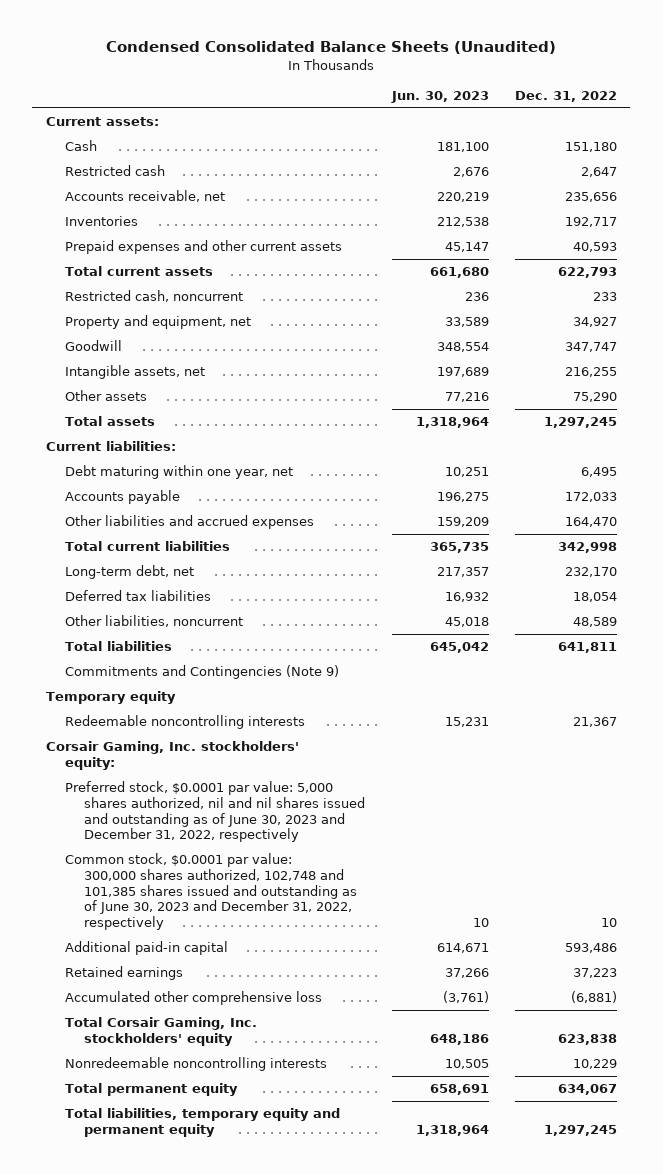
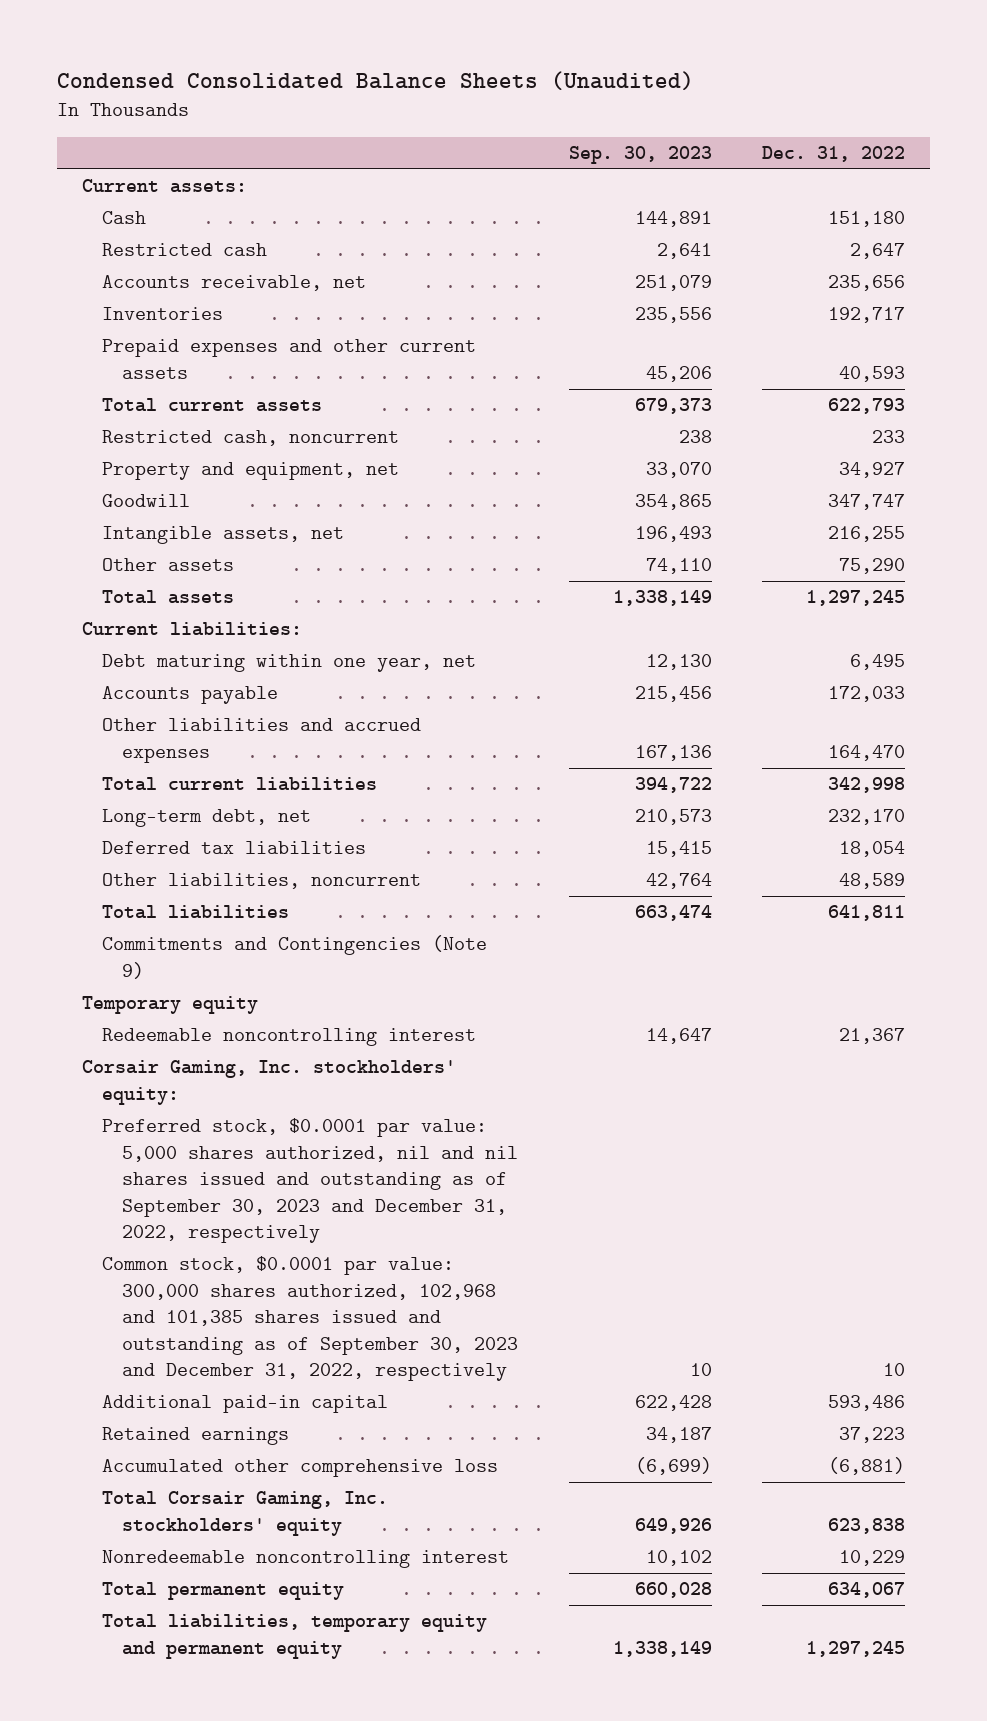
[390,90,489,103] Jun. 30, 2023 -> none
none -> [568,145,712,164] Sep. 30, 2023
[64,715,305,730] Redeemable noncontrolling interests -> [102,1028,477,1047] Redeemable noncontrolling interest
[64,781,366,843] Preferred stock, $0.0001 par value: 5,000 shares authorized, nil and nil shares issued and outstanding as of June 30, 2023 and December 31, 2022, respectively -> [102,1118,519,1244] Preferred stock, $0.0001 par value: 5,000 shares authorized, nil and nil shares issued and outstanding as of September 30, 2023 and December 31, 2022, respectively
[64,853,358,931] Common stock, $0.0001 par value: 300,000 shares authorized, 102,748 and 101,385 shares issued and outstanding as of June 30, 2023 and December 31, 2022, respectively -> [102,1256,519,1382] Common stock, $0.0001 par value: 300,000 shares authorized, 102,968 and 101,385 shares issued and outstanding as of September 30, 2023 and December 31, 2022, respectively
[64,1057,327,1072] Nonredeemable noncontrolling interests -> [102,1550,510,1569] Nonredeemable noncontrolling interest

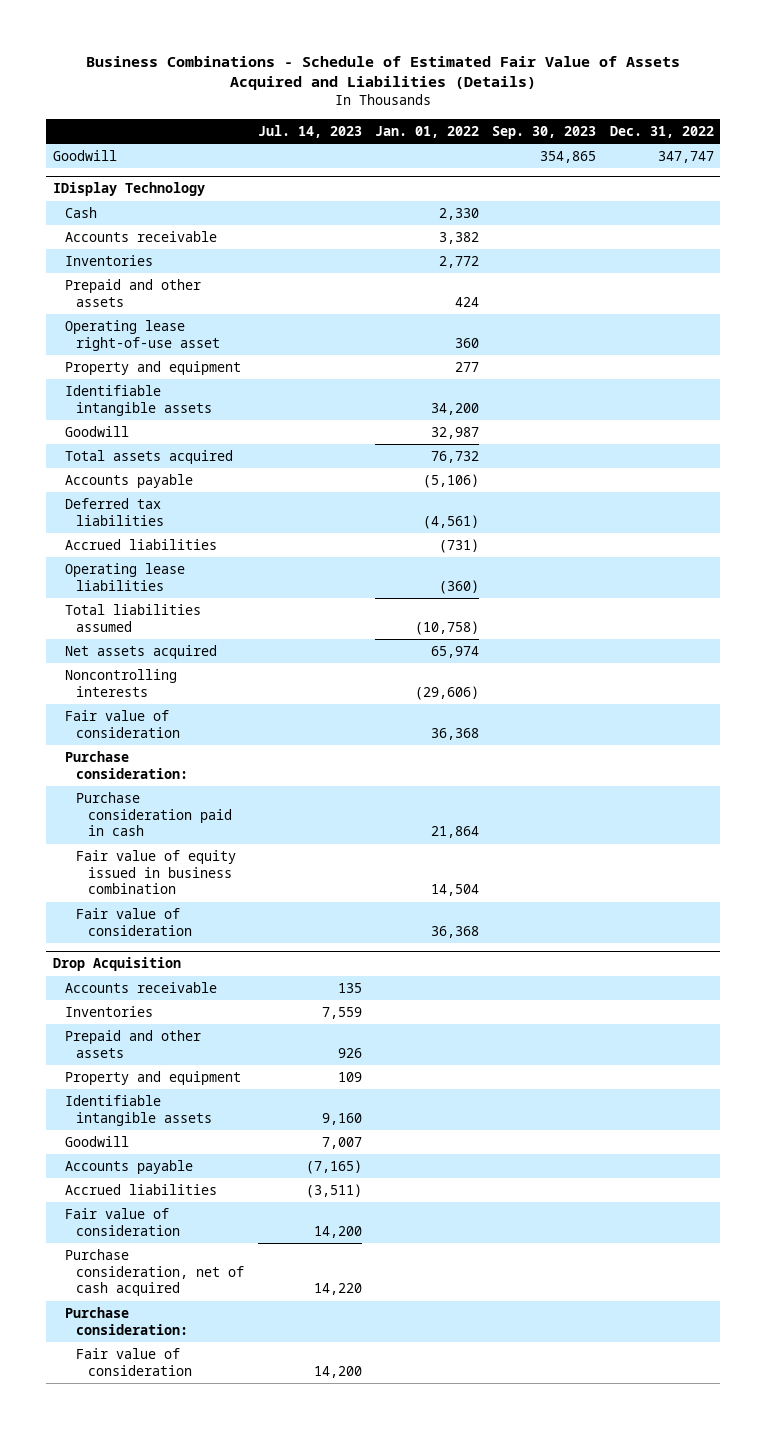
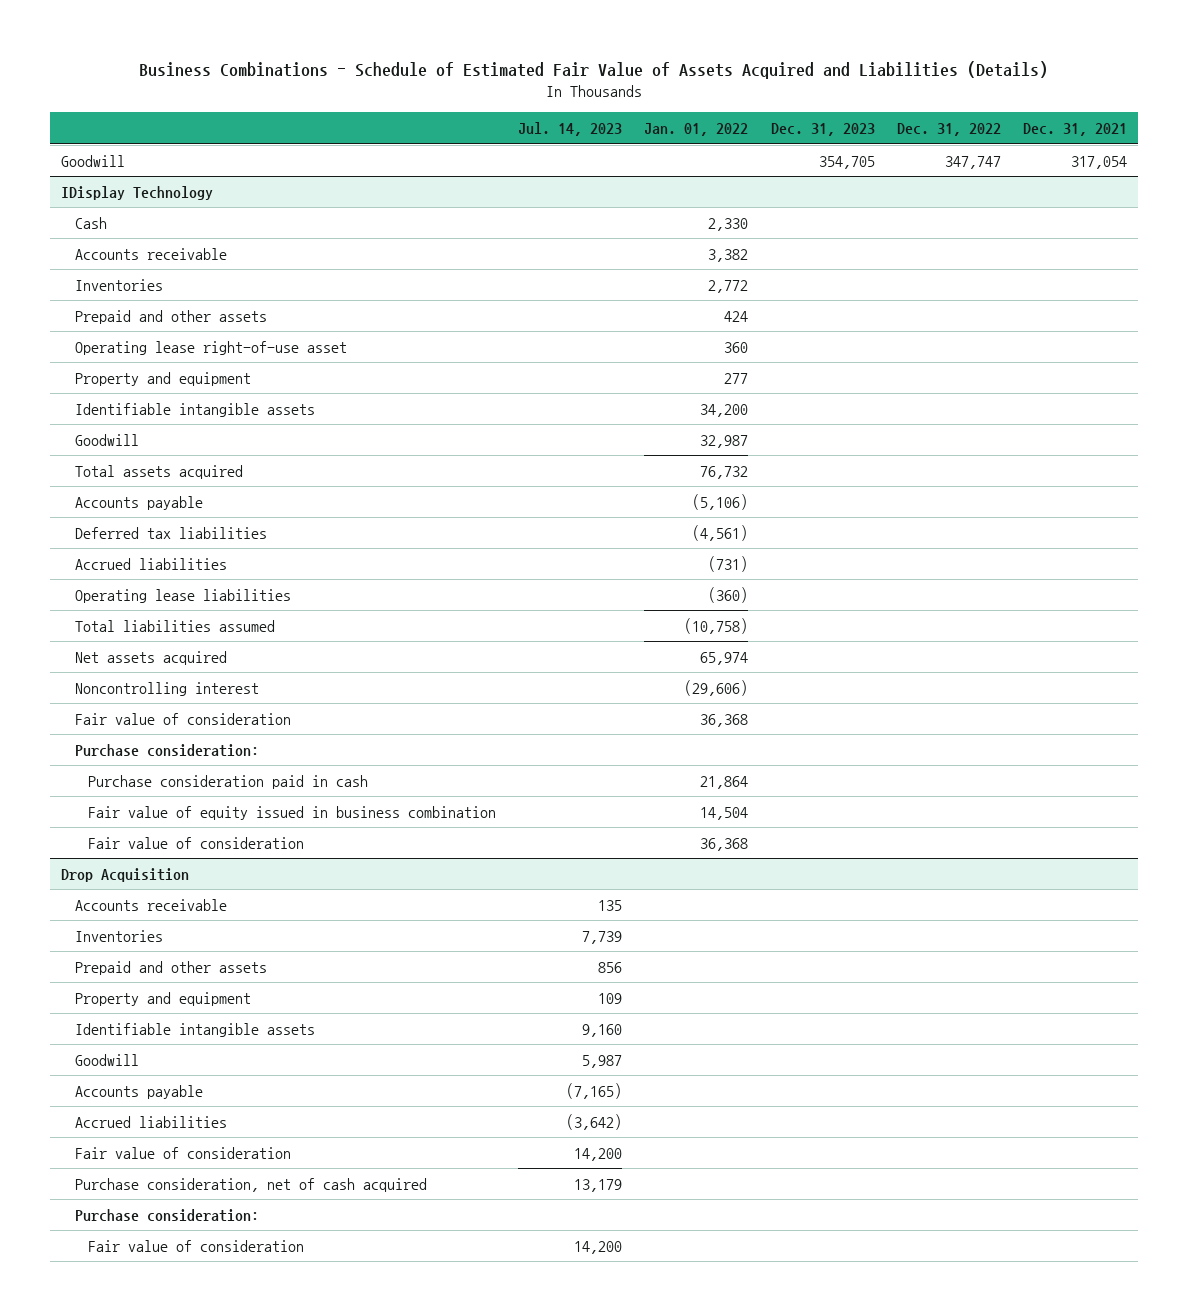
[492,125,597,139] Sep. 30, 2023 -> none
none -> [770,122,875,136] Dec. 31, 2023
none -> [1023,122,1128,136] Dec. 31, 2021
[64,668,177,697] Noncontrolling interests -> [74,681,259,696] Noncontrolling interest
[321,1006,362,1019] 7,559 -> [582,930,623,944] 7,739
[337,1047,362,1058] 926 -> [598,961,623,973] 856
[321,1136,362,1149] 7,007 -> [582,1054,623,1068] 5,987
[305,1183,362,1198] (3,511) -> [566,1113,623,1130] (3,642)
[313,1283,362,1296] 14,220 -> [574,1178,623,1192] 13,179

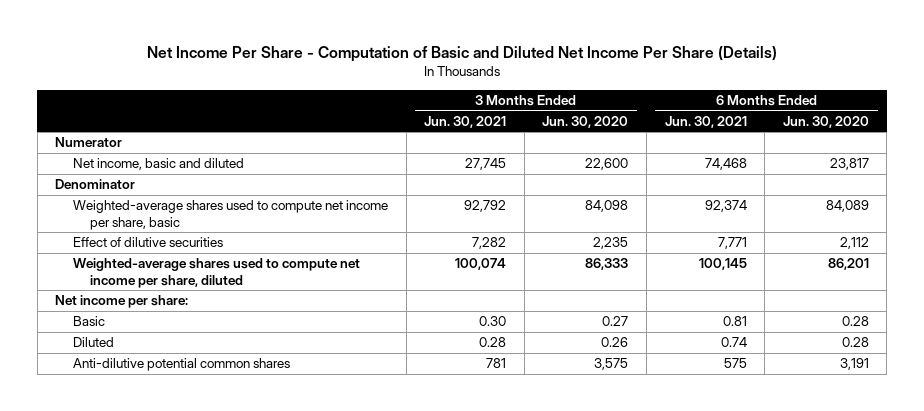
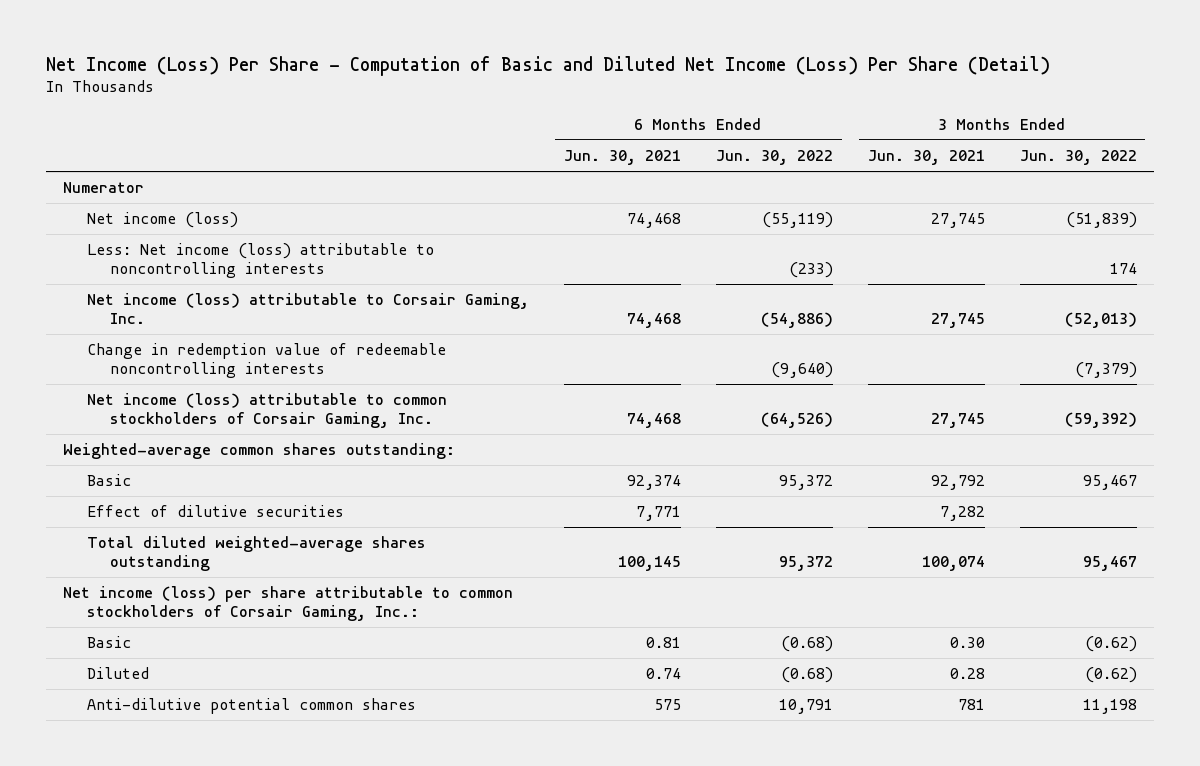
[147,46,778,63] Net Income Per Share - Computation of Basic and Diluted Net Income Per Share (Details) -> [45,55,1050,76] Net Income (Loss) Per Share - Computation of Basic and Diluted Net Income (Loss) Per Share (Detail)
[542,115,629,128] Jun. 30, 2020 -> none
[782,115,869,128] Jun. 30, 2020 -> none
none -> [715,150,833,166] Jun. 30, 2022
none -> [1019,150,1137,166] Jun. 30, 2022
none -> [86,212,238,229] Net income (loss)
none -> [86,243,434,279] Less: Net income (loss) attributable to noncontrolling interests
[72,158,244,171] Net income, basic and diluted -> [86,293,529,325] Net income (loss) attributable to Corsair Gaming, Inc.
none -> [86,343,446,379] Change in redemption value of redeemable noncontrolling interests
none -> [86,393,447,429] Net income (loss) attributable to common stockholders of Corsair Gaming, Inc.
[55,179,136,190] Denominator -> [63,443,456,460] Weighted-average common shares outstanding:
[72,200,388,230] Weighted-average shares used to compute net income per share, basic -> [86,474,131,487] Basic
[55,295,189,309] Net income per share: -> none
[72,258,360,288] Weighted-average shares used to compute net income per share, diluted -> [86,536,426,572] Total diluted weighted-average shares outstanding
none -> [63,586,514,622] Net income (loss) per share attributable to common stockholders of Corsair Gaming, Inc.:

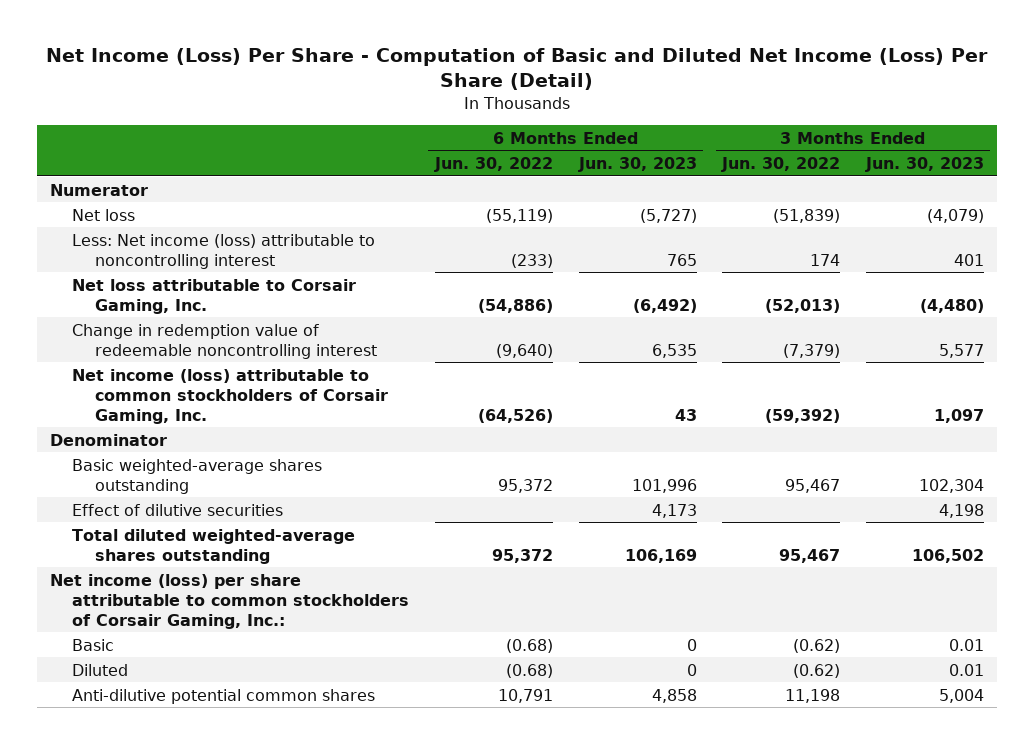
[563,150,681,166] Jun. 30, 2021 -> none
[867,150,985,166] Jun. 30, 2021 -> none
none -> [577,157,697,173] Jun. 30, 2023
none -> [864,157,984,173] Jun. 30, 2023
[86,212,238,229] Net income (loss) -> [72,208,136,221] Net loss
[86,243,434,279] Less: Net income (loss) attributable to noncontrolling interests -> [72,233,376,269] Less: Net income (loss) attributable to noncontrolling interest
[86,293,529,325] Net income (loss) attributable to Corsair Gaming, Inc. -> [72,278,357,314] Net loss attributable to Corsair Gaming, Inc.
[86,343,446,379] Change in redemption value of redeemable noncontrolling interests -> [72,323,377,359] Change in redemption value of redeemable noncontrolling interest
[63,443,456,460] Weighted-average common shares outstanding: -> [50,433,168,446] Denominator
[86,474,131,487] Basic -> [72,458,323,494] Basic weighted-average shares outstanding

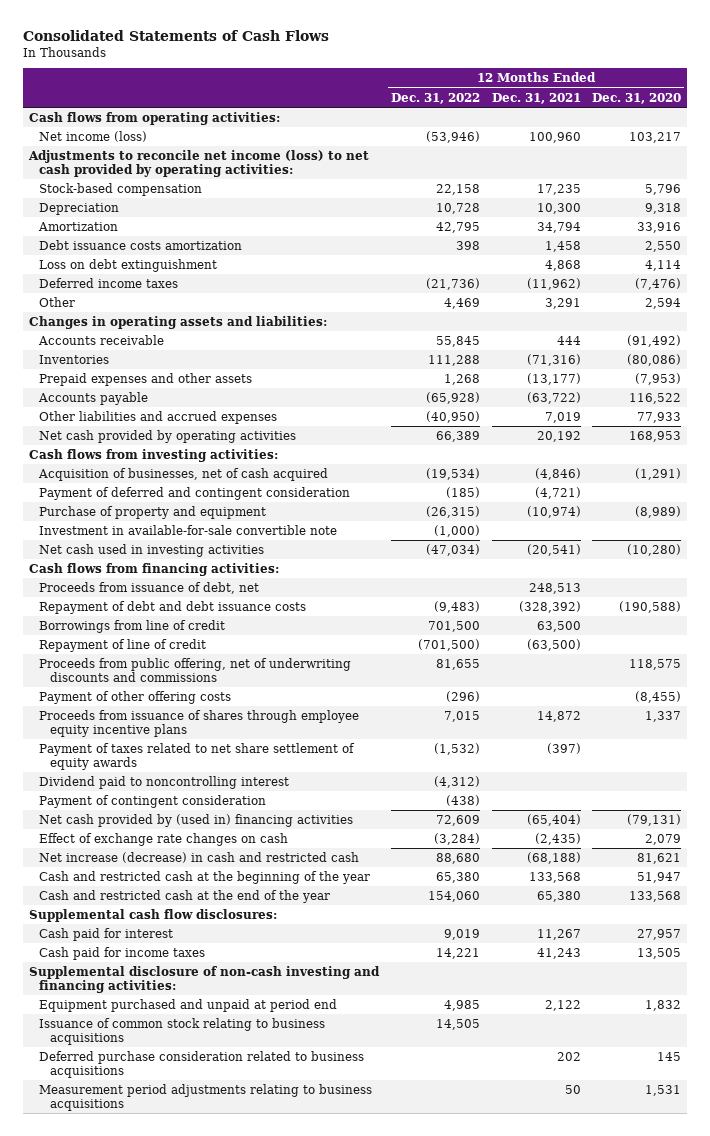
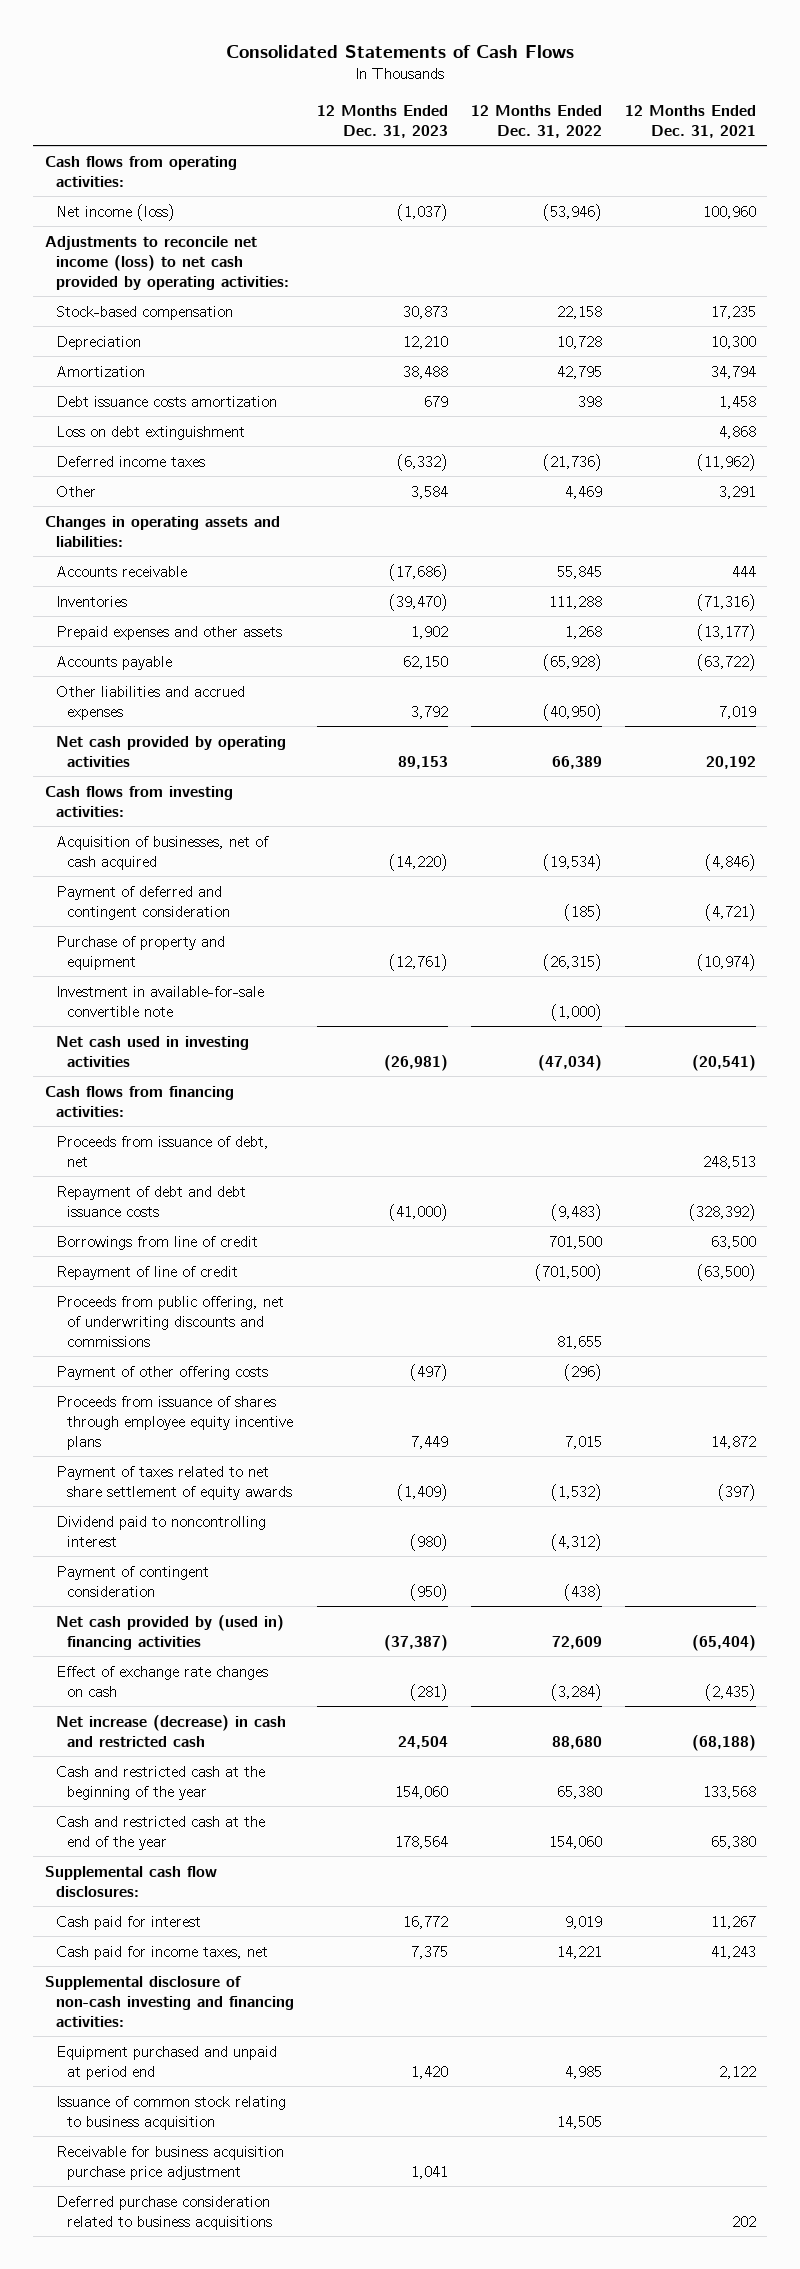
[592,92,682,104] Dec. 31, 2020 -> none
none -> [316,104,448,138] 12 Months Ended Dec. 31, 2023
[39,946,206,960] Cash paid for income taxes -> [55,1945,268,1960] Cash paid for income taxes, net
[39,1017,326,1045] Issuance of common stock relating to business acquisitions -> [55,2095,286,2130] Issuance of common stock relating to business acquisition
none -> [55,2145,284,2180] Receivable for business acquisition purchase price adjustment
[39,1083,373,1111] Measurement period adjustments relating to business acquisitions -> none

